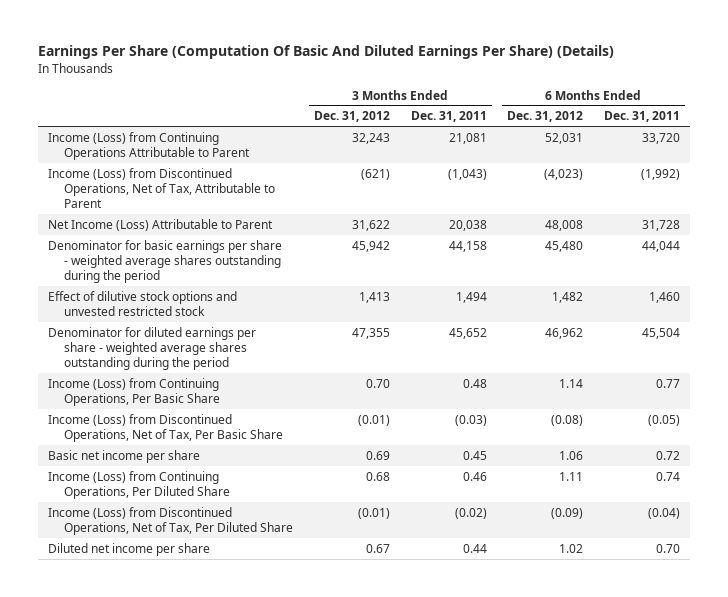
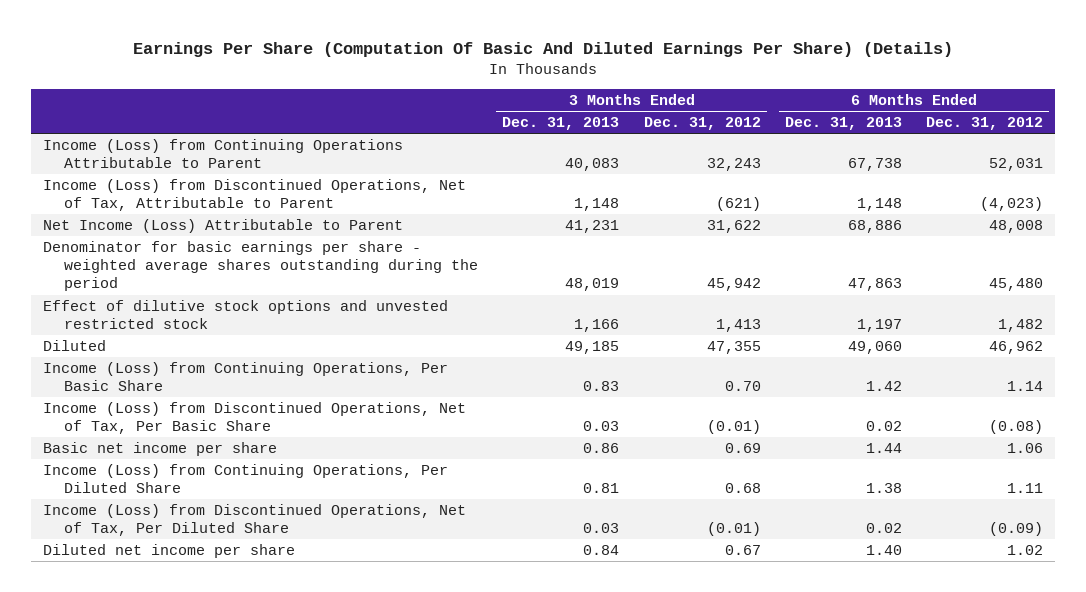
[410,111,487,123] Dec. 31, 2011 -> none
[603,111,680,123] Dec. 31, 2011 -> none
none -> [502,116,620,130] Dec. 31, 2013
none -> [784,116,902,130] Dec. 31, 2013
[47,326,256,371] Denominator for diluted earnings per share - weighted average shares outstanding during the period -> [43,339,107,351] Diluted

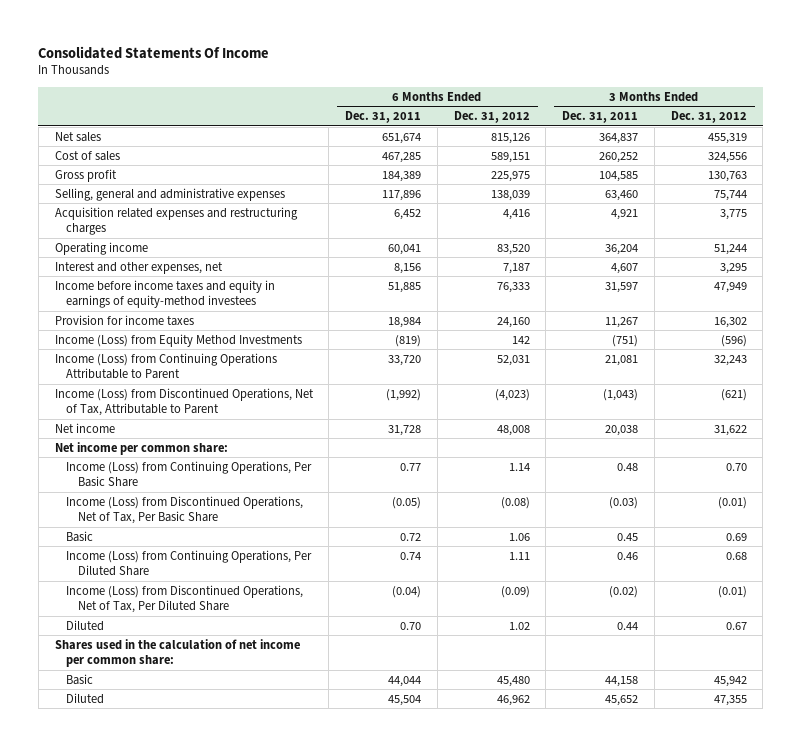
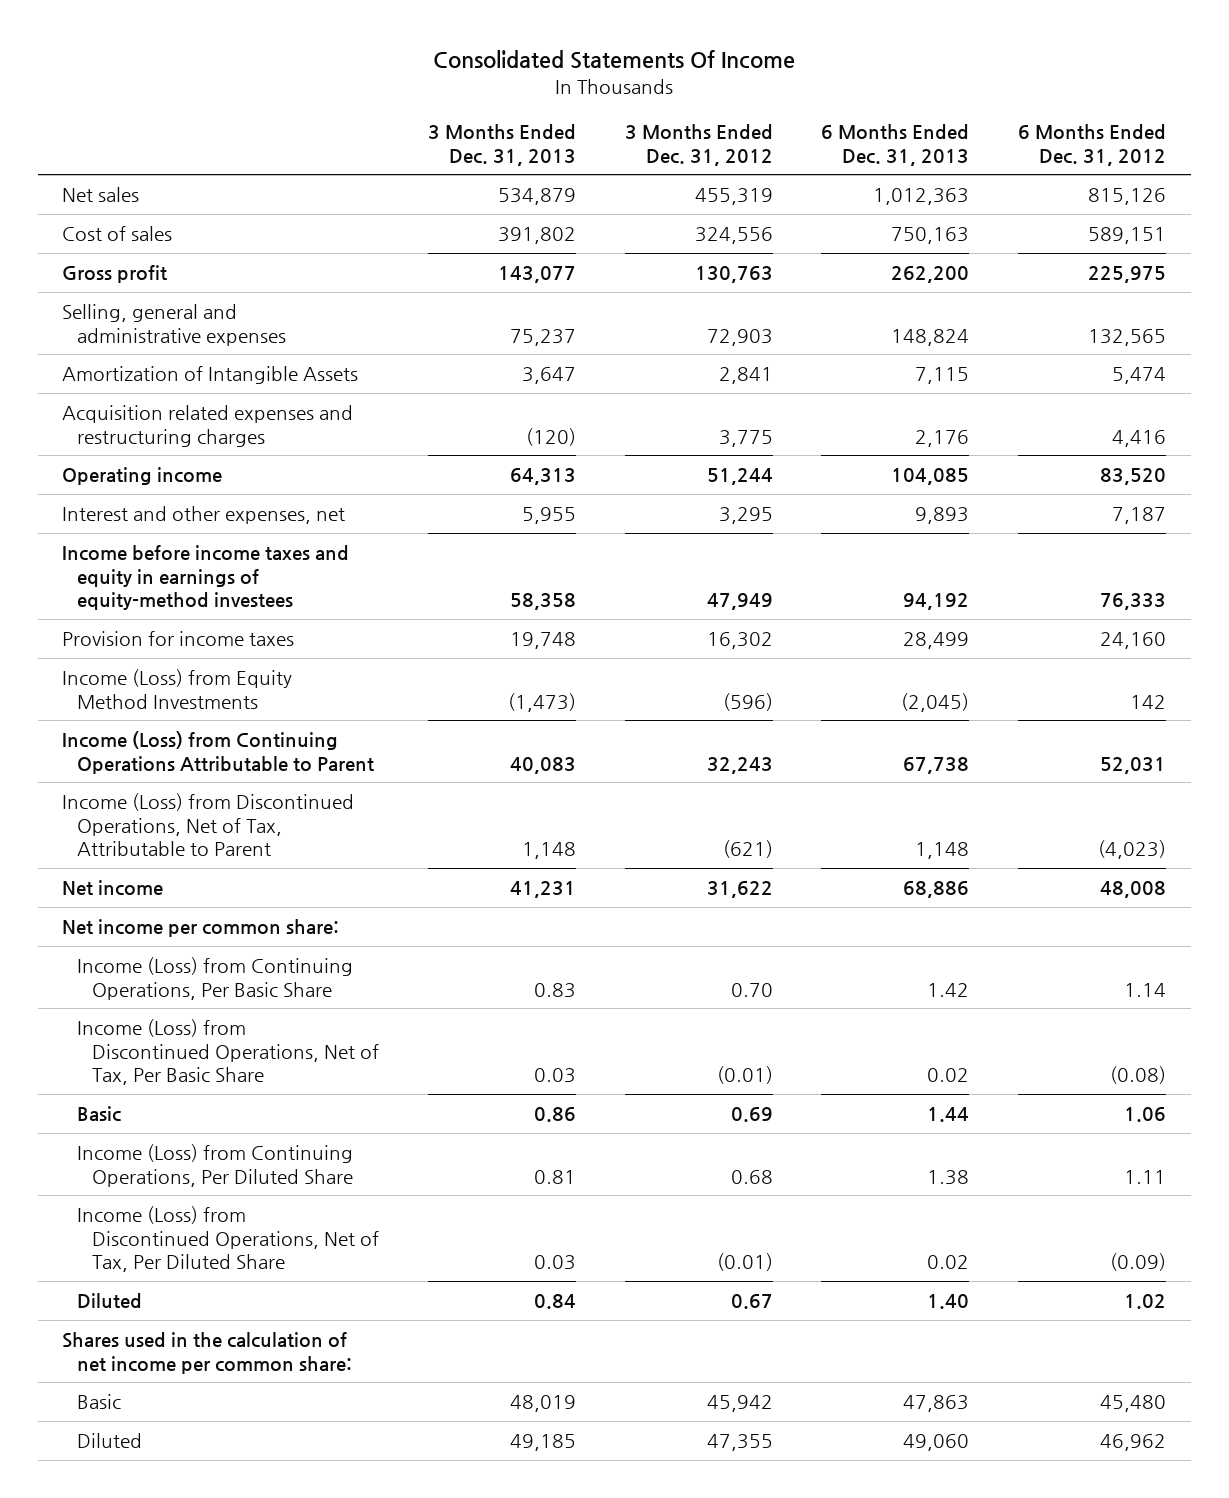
[345,111,422,124] Dec. 31, 2011 -> none
[562,111,639,124] Dec. 31, 2011 -> none
none -> [427,123,576,166] 3 Months Ended Dec. 31, 2013
none -> [821,123,970,166] 6 Months Ended Dec. 31, 2013
[490,189,530,201] 138,039 -> [1088,328,1167,346] 132,565
[713,189,747,201] 75,744 -> [706,328,773,346] 72,903
none -> [62,365,359,384] Amortization of Intangible Assets

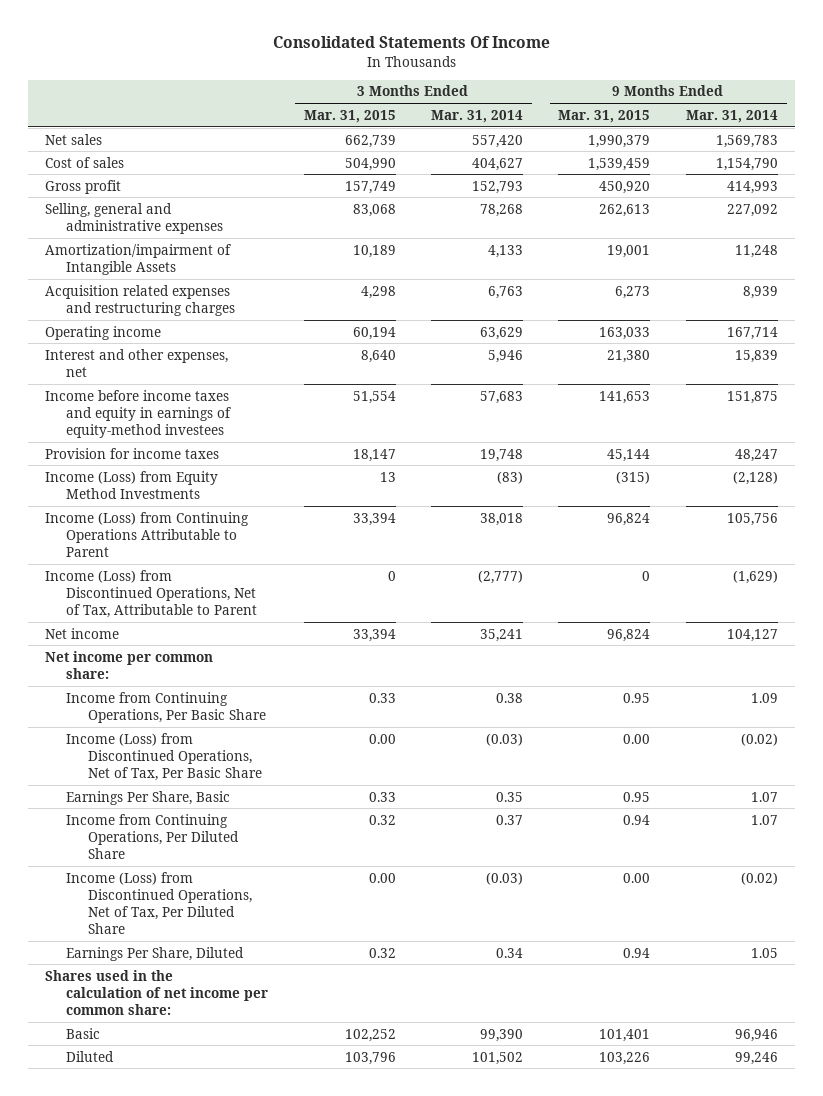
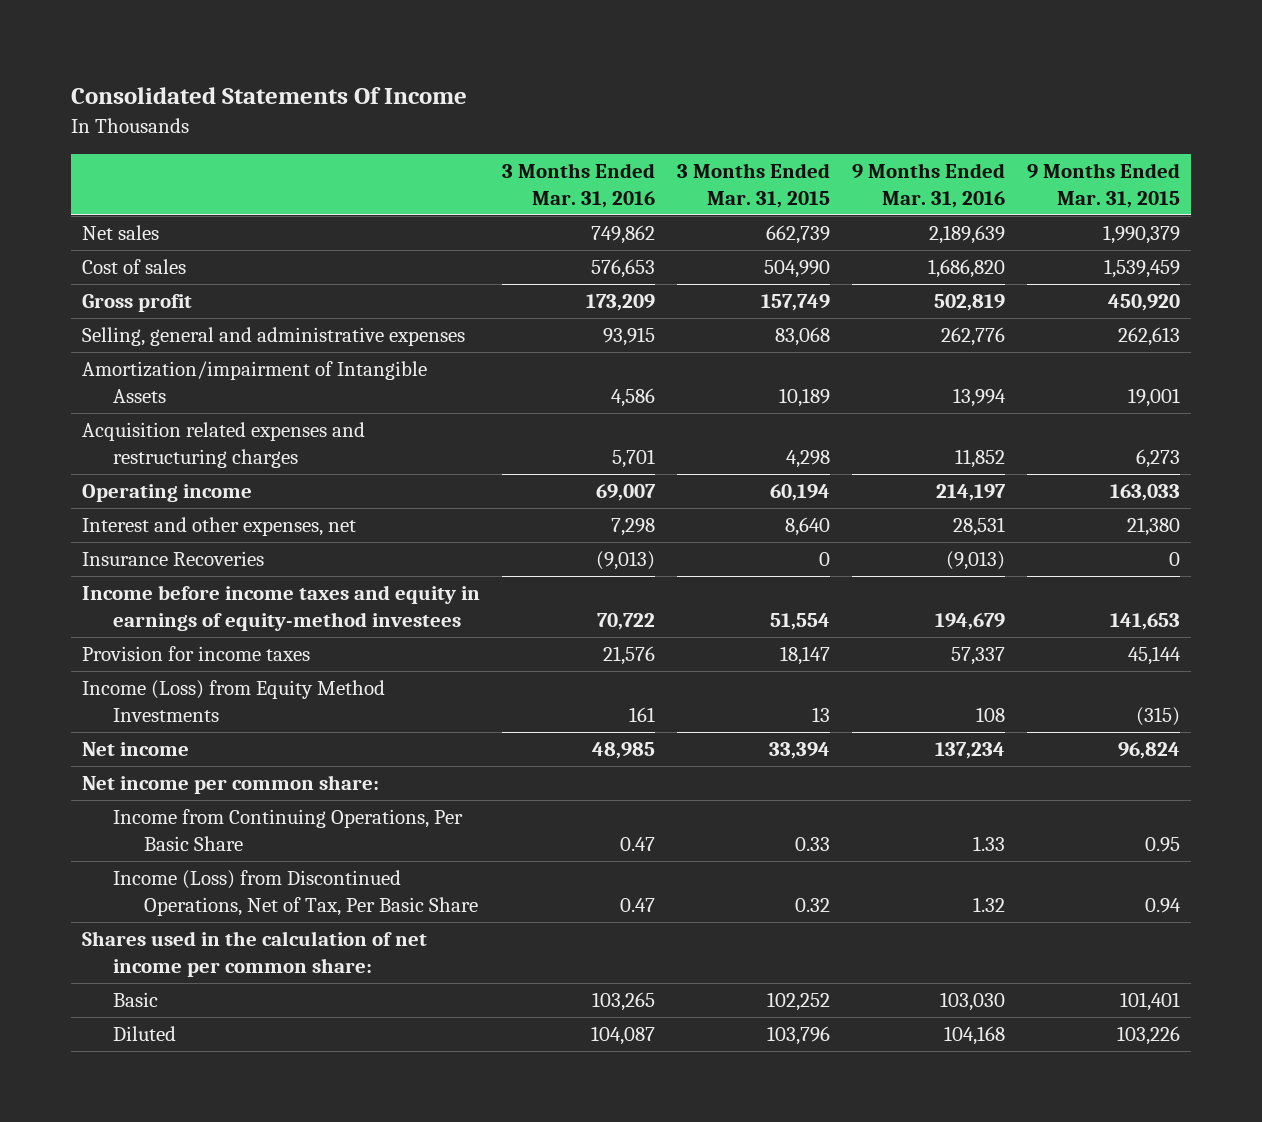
[431,109,524,123] Mar. 31, 2014 -> none
[685,109,778,123] Mar. 31, 2014 -> none
none -> [502,163,656,209] 3 Months Ended Mar. 31, 2016
none -> [851,163,1005,209] 9 Months Ended Mar. 31, 2016
none -> [82,551,265,567] Insurance Recoveries
[45,511,250,557] Income (Loss) from Continuing Operations Attributable to Parent -> none
[45,569,258,618] Income (Loss) from Discontinued Operations, Net of Tax, Attributable to Parent -> none
[66,790,231,805] Earnings Per Share, Basic -> none
[66,813,239,859] Income from Continuing Operations, Per Diluted Share -> none
[66,871,252,934] Income (Loss) from Discontinued Operations, Net of Tax, Per Diluted Share -> none
[66,946,245,961] Earnings Per Share, Diluted -> none
[368,733,396,744] 0.00 -> [794,897,830,912] 0.32
[623,733,651,744] 0.00 -> [1144,897,1181,913] 0.94

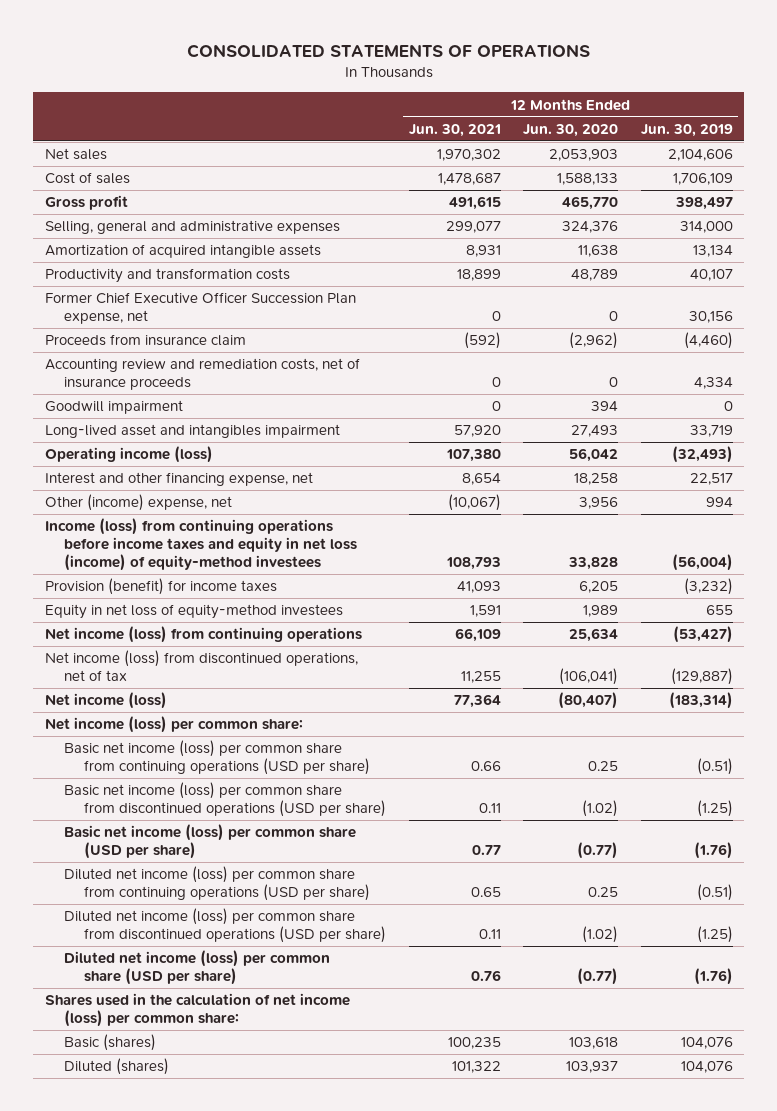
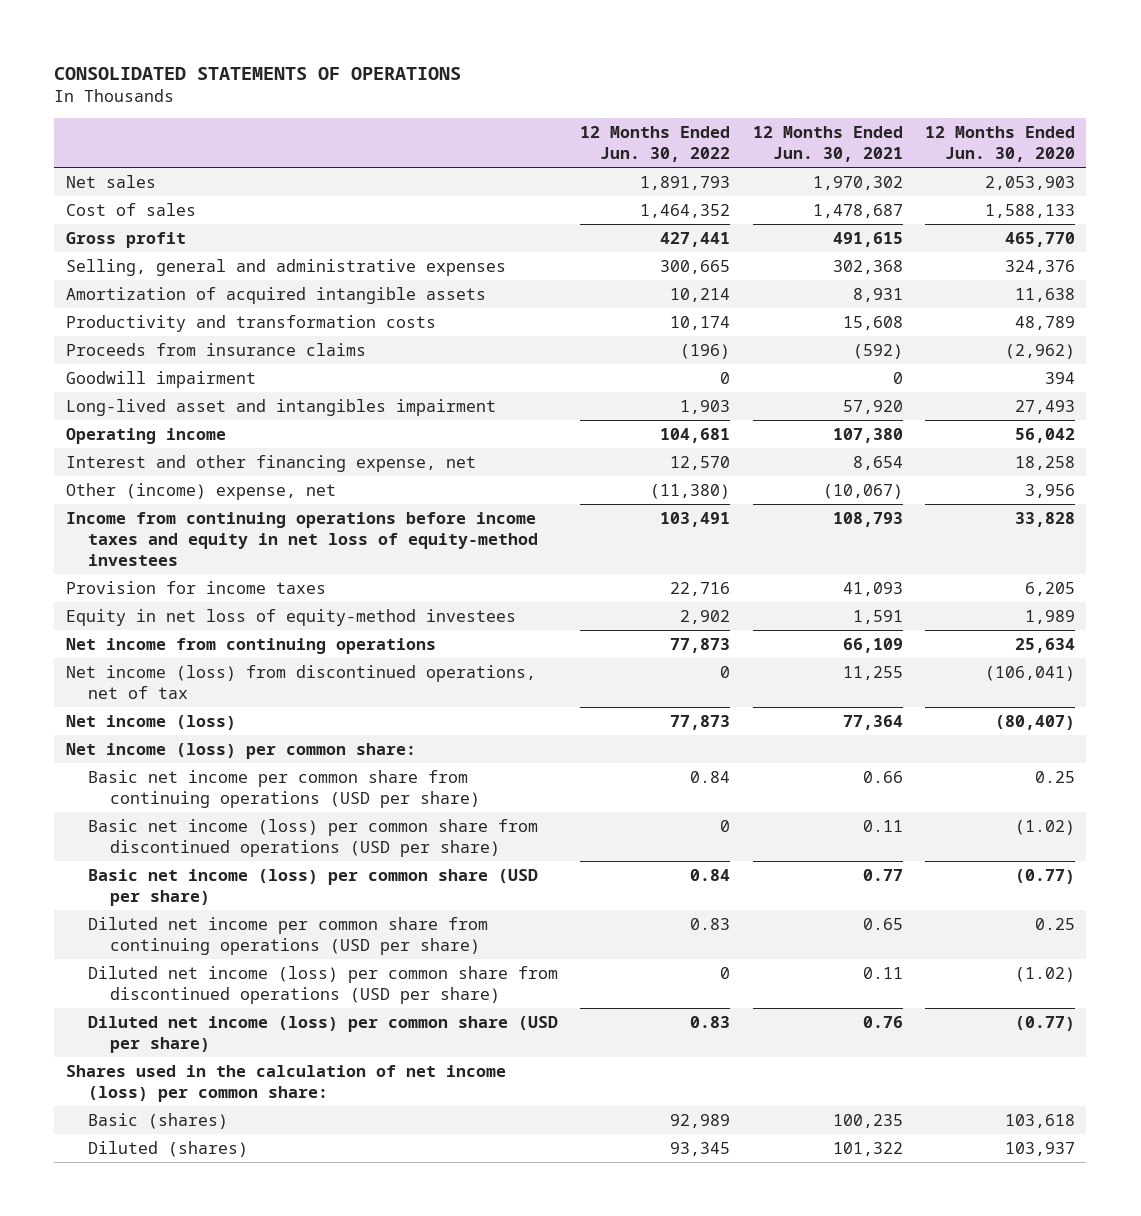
[640,123,733,137] Jun. 30, 2019 -> none
none -> [580,126,731,162] 12 Months Ended Jun. 30, 2022
[445,221,501,234] 299,077 -> [832,260,903,275] 302,368
[44,292,356,325] Former Chief Executive Officer Succession Plan expense, net -> none
[44,358,360,391] Accounting review and remediation costs, net of insurance proceeds -> none
[456,269,501,282] 18,899 -> [842,316,903,331] 15,608
[44,334,246,347] Proceeds from insurance claim -> [65,343,366,357] Proceeds from insurance claims
[44,446,213,464] Operating income (loss) -> [65,428,226,445] Operating income
[44,518,358,571] Income (loss) from continuing operations before income taxes and equity in net loss (income) of equity-method investees -> [65,512,538,566] Income from continuing operations before income taxes and equity in net loss of equity-method investees
[44,578,277,596] Provision (benefit) for income taxes -> [65,581,326,595] Provision for income taxes
[44,626,362,644] Net income (loss) from continuing operations -> [65,638,436,655] Net income from continuing operations
[64,740,371,776] Basic net income (loss) per common share from continuing operations (USD per share) -> [87,770,480,808] Basic net income per common share from continuing operations (USD per share)
[64,866,371,902] Diluted net income (loss) per common share from continuing operations (USD per share) -> [87,917,488,955] Diluted net income per common share from continuing operations (USD per share)

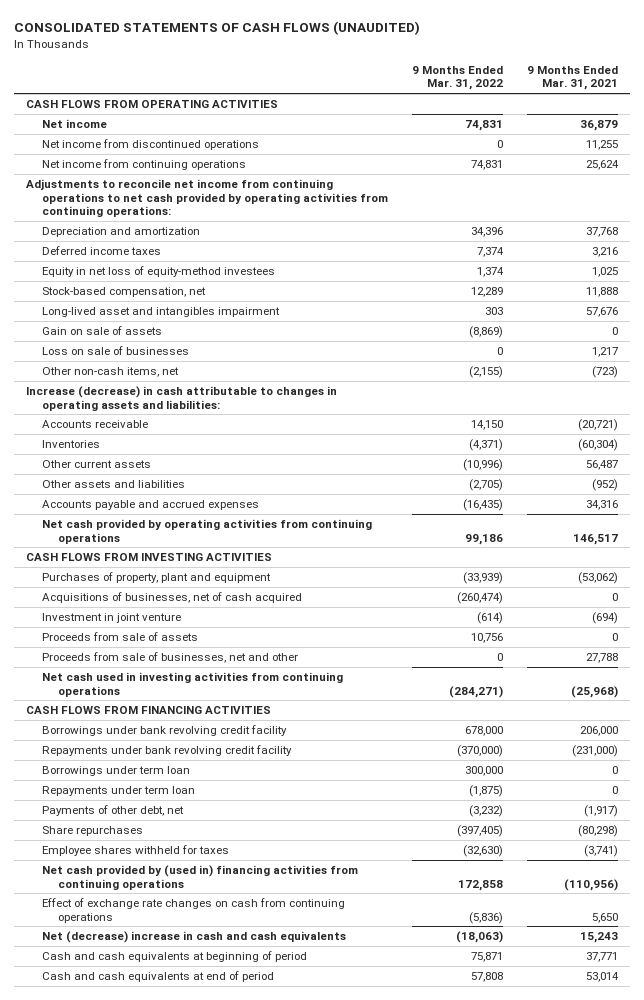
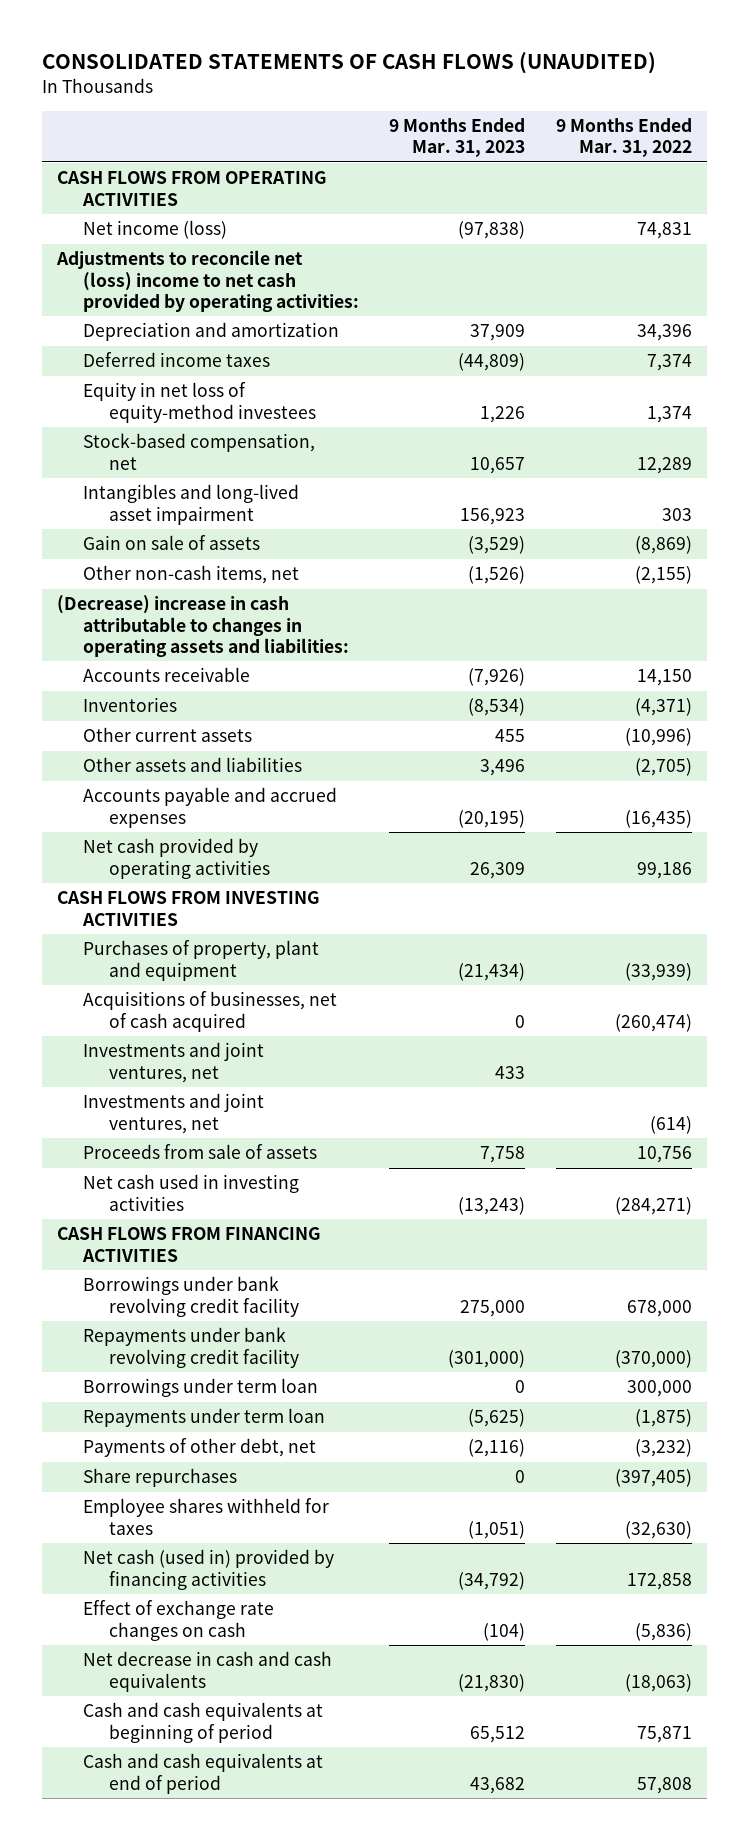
[526,65,618,91] 9 Months Ended Mar. 31, 2021 -> none
none -> [389,117,526,158] 9 Months Ended Mar. 31, 2023
[42,139,260,151] Net income from discontinued operations -> none
[42,159,247,171] Net income from continuing operations -> none
[42,119,108,129] Net income -> [82,220,227,240] Net income (loss)
[26,179,389,218] Adjustments to reconcile net income from continuing operations to net cash provided by operating activities from continuing operations: -> [55,250,359,312] Adjustments to reconcile net (loss) income to net cash provided by operating activities:
[42,307,281,318] Long-lived asset and intangibles impairment -> [82,484,299,525] Intangibles and long-lived asset impairment
[42,346,190,356] Loss on sale of businesses -> none
[26,386,338,411] Increase (decrease) in cash attributable to changes in operating assets and liabilities: -> [56,595,349,657] (Decrease) increase in cash attributable to changes in operating assets and liabilities:
[42,519,373,544] Net cash provided by operating activities from continuing operations -> [82,838,271,879] Net cash provided by operating activities
none -> [82,1042,264,1083] Investments and joint ventures, net
[42,613,182,624] Investment in joint venture -> [82,1093,264,1134] Investments and joint ventures, net
[42,652,299,664] Proceeds from sale of businesses, net and other -> none
[42,672,344,697] Net cash used in investing activities from continuing operations -> [82,1174,299,1211] Net cash used in investing activities
[42,865,359,890] Net cash provided by (used in) financing activities from continuing operations -> [82,1549,334,1590] Net cash (used in) provided by financing activities
[42,898,346,923] Effect of exchange rate changes on cash from continuing operations -> [82,1600,274,1641] Effect of exchange rate changes on cash
[42,931,347,944] Net (decrease) increase in cash and cash equivalents -> [82,1651,332,1692] Net decrease in cash and cash equivalents

